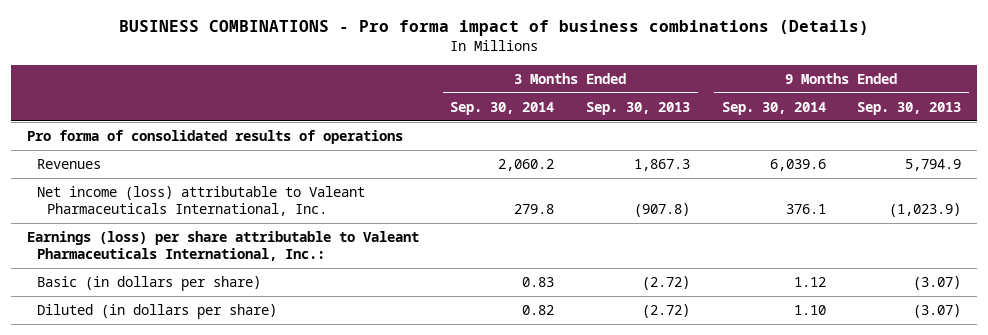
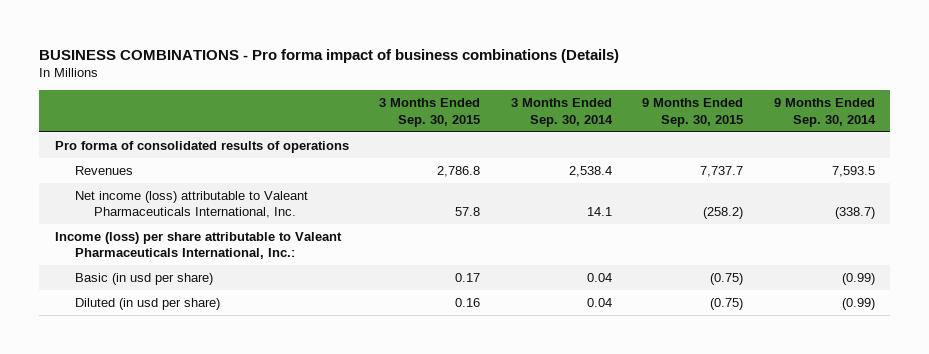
[586,101,691,115] Sep. 30, 2013 -> none
[857,101,962,115] Sep. 30, 2013 -> none
none -> [379,98,481,127] 3 Months Ended Sep. 30, 2015
none -> [642,98,744,127] 9 Months Ended Sep. 30, 2015
[498,158,555,171] 2,060.2 -> [568,166,612,178] 2,538.4
[769,158,826,171] 6,039.6 -> [831,166,875,178] 7,593.5
[514,204,555,215] 279.8 -> [586,207,612,217] 14.1
[785,204,826,215] 376.1 -> [834,207,875,220] (338.7)
[26,230,419,262] Earnings (loss) per share attributable to Valeant Pharmaceuticals International, Inc.: -> [54,232,342,260] Income (loss) per share attributable to Valeant Pharmaceuticals International, Inc.:
[37,275,262,291] Basic (in dollars per share) -> [74,273,213,286] Basic (in usd per share)
[522,276,555,287] 0.83 -> [586,273,612,283] 0.04
[793,276,826,287] 1.12 -> [841,273,875,286] (0.99)
[37,303,278,319] Diluted (in dollars per share) -> [74,298,220,311] Diluted (in usd per share)
[522,304,555,315] 0.82 -> [586,298,612,308] 0.04
[793,304,826,315] 1.10 -> [841,298,875,311] (0.99)

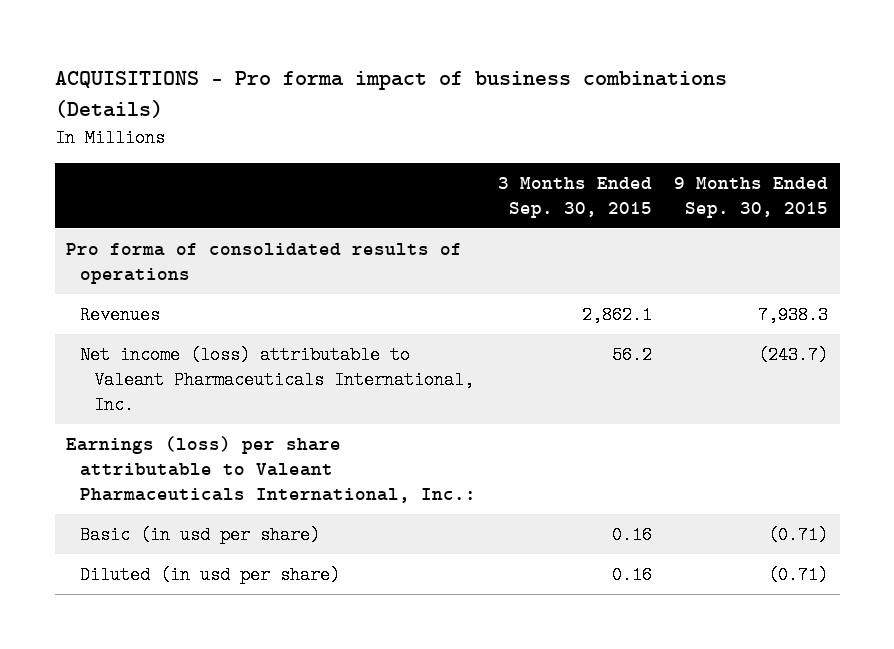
[39,48,620,63] BUSINESS COMBINATIONS - Pro forma impact of business combinations (Details) -> [54,71,727,119] ACQUISITIONS - Pro forma impact of business combinations (Details)
[510,98,613,127] 3 Months Ended Sep. 30, 2014 -> none
[773,98,876,127] 9 Months Ended Sep. 30, 2014 -> none
[437,166,481,178] 2,786.8 -> [582,306,653,325] 2,862.1
[700,166,744,178] 7,737.7 -> [758,306,829,325] 7,938.3
[455,207,481,217] 57.8 -> [612,346,653,365] 56.2
[703,207,744,220] (258.2) -> [758,346,829,365] (243.7)
[54,232,342,260] Income (loss) per share attributable to Valeant Pharmaceuticals International, Inc.: -> [65,436,476,503] Earnings (loss) per share attributable to Valeant Pharmaceuticals International, Inc.:
[455,273,481,283] 0.17 -> [612,526,653,545] 0.16
[710,273,744,286] (0.75) -> [768,526,829,545] (0.71)
[710,298,744,311] (0.75) -> [768,566,829,585] (0.71)

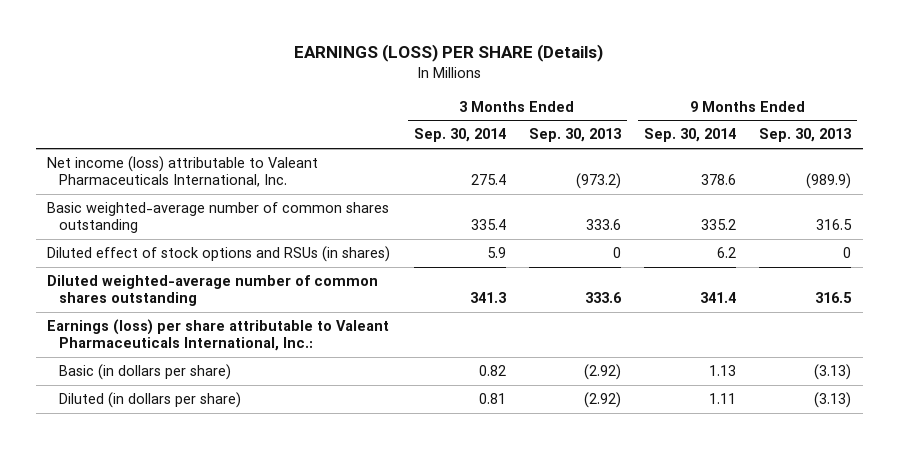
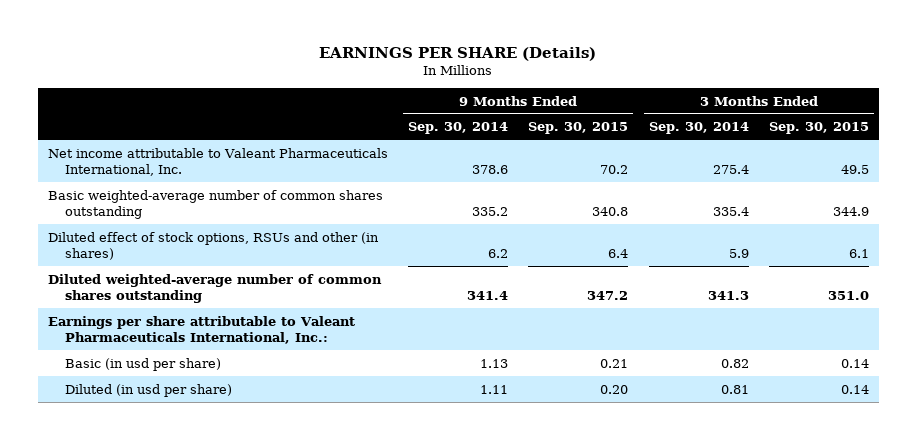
[294,44,604,63] EARNINGS (LOSS) PER SHARE (Details) -> [319,46,597,61] EARNINGS PER SHARE (Details)
[528,128,621,143] Sep. 30, 2013 -> none
[759,128,852,143] Sep. 30, 2013 -> none
none -> [528,122,629,135] Sep. 30, 2015
none -> [768,122,869,135] Sep. 30, 2015
[47,156,319,188] Net income (loss) attributable to Valeant Pharmaceuticals International, Inc. -> [47,147,388,177] Net income attributable to Valeant Pharmaceuticals International, Inc.
[47,246,391,263] Diluted effect of stock options and RSUs (in shares) -> [47,231,379,261] Diluted effect of stock options, RSUs and other (in shares)
[47,319,390,352] Earnings (loss) per share attributable to Valeant Pharmaceuticals International, Inc.: -> [47,315,355,345] Earnings per share attributable to Valeant Pharmaceuticals International, Inc.:
[59,364,232,381] Basic (in dollars per share) -> [64,357,221,371] Basic (in usd per share)
[59,392,242,409] Diluted (in dollars per share) -> [64,383,232,397] Diluted (in usd per share)

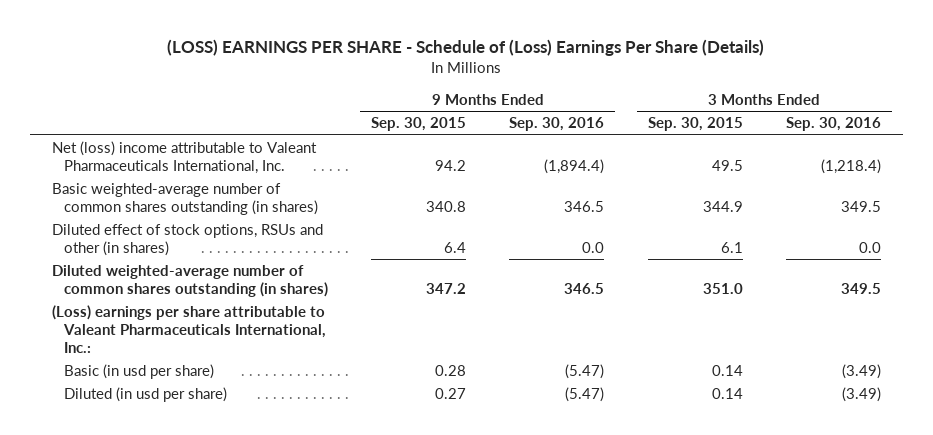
[319,46,597,61] EARNINGS PER SHARE (Details) -> [167,39,765,57] (LOSS) EARNINGS PER SHARE - Schedule of (Loss) Earnings Per Share (Details)
[408,122,509,135] Sep. 30, 2014 -> none
[648,122,749,135] Sep. 30, 2014 -> none
none -> [509,117,605,132] Sep. 30, 2016
none -> [786,117,882,132] Sep. 30, 2016
[47,147,388,177] Net income attributable to Valeant Pharmaceuticals International, Inc. -> [51,140,317,174] Net (loss) income attributable to Valeant Pharmaceuticals International, Inc.
[600,165,629,175] 70.2 -> [435,159,467,171] 94.2
[47,189,383,220] Basic weighted-average number of common shares outstanding -> [51,182,318,215] Basic weighted-average number of common shares outstanding (in shares)
[47,273,382,304] Diluted weighted-average number of common shares outstanding -> [51,264,328,297] Diluted weighted-average number of common shares outstanding (in shares)
[47,315,355,345] Earnings per share attributable to Valeant Pharmaceuticals International, Inc.: -> [51,304,326,354] (Loss) earnings per share attributable to Valeant Pharmaceuticals International, Inc.:
[600,358,629,368] 0.21 -> [435,364,467,376] 0.28
[600,384,629,394] 0.20 -> [435,387,467,399] 0.27

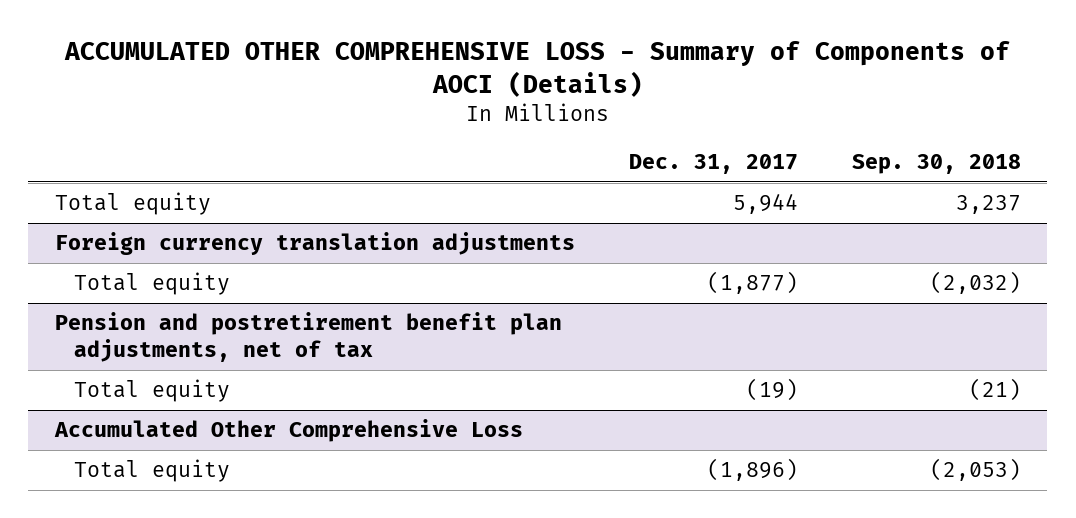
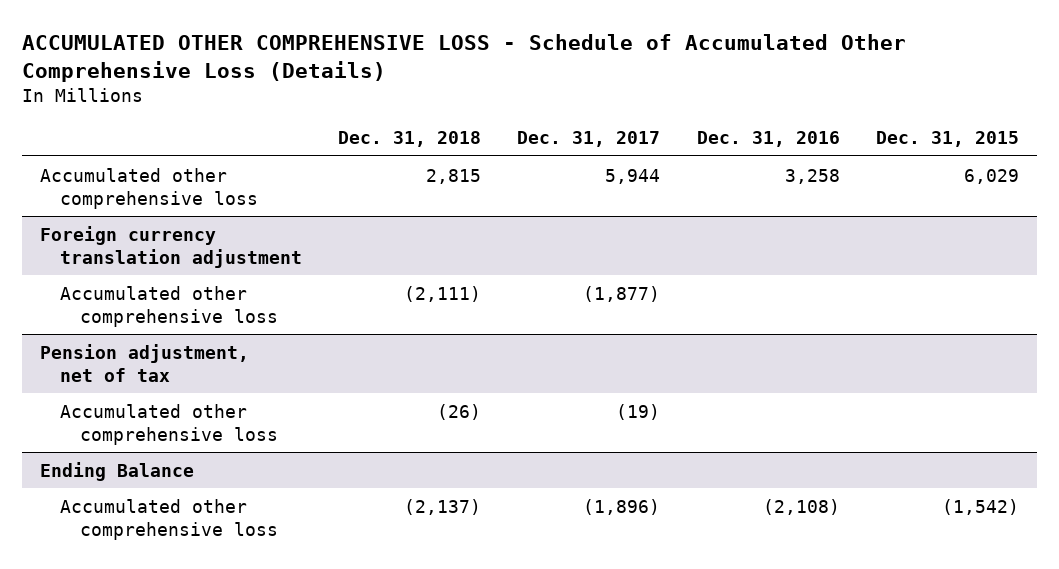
[63,41,1010,97] ACCUMULATED OTHER COMPREHENSIVE LOSS - Summary of Components of AOCI (Details) -> [21,33,906,82] ACCUMULATED OTHER COMPREHENSIVE LOSS - Schedule of Accumulated Other Comprehensive Loss (Details)
[851,154,1021,175] Sep. 30, 2018 -> none
none -> [338,131,482,148] Dec. 31, 2018
none -> [696,131,840,148] Dec. 31, 2016
none -> [876,131,1020,148] Dec. 31, 2015
[54,192,211,216] Total equity -> [40,167,258,209] Accumulated other comprehensive loss
[54,232,575,256] Foreign currency translation adjustments -> [40,225,302,268] Foreign currency translation adjustment
[73,272,230,296] Total equity -> [59,285,278,327] Accumulated other comprehensive loss
[54,312,562,363] Pension and postretirement benefit plan adjustments, net of tax -> [40,343,250,382] Pension adjustment, net of tax
[73,379,230,403] Total equity -> [59,403,278,445] Accumulated other comprehensive loss
[53,419,523,443] Accumulated Other Comprehensive Loss -> [40,461,195,481] Ending Balance
[73,459,230,483] Total equity -> [59,498,278,540] Accumulated other comprehensive loss

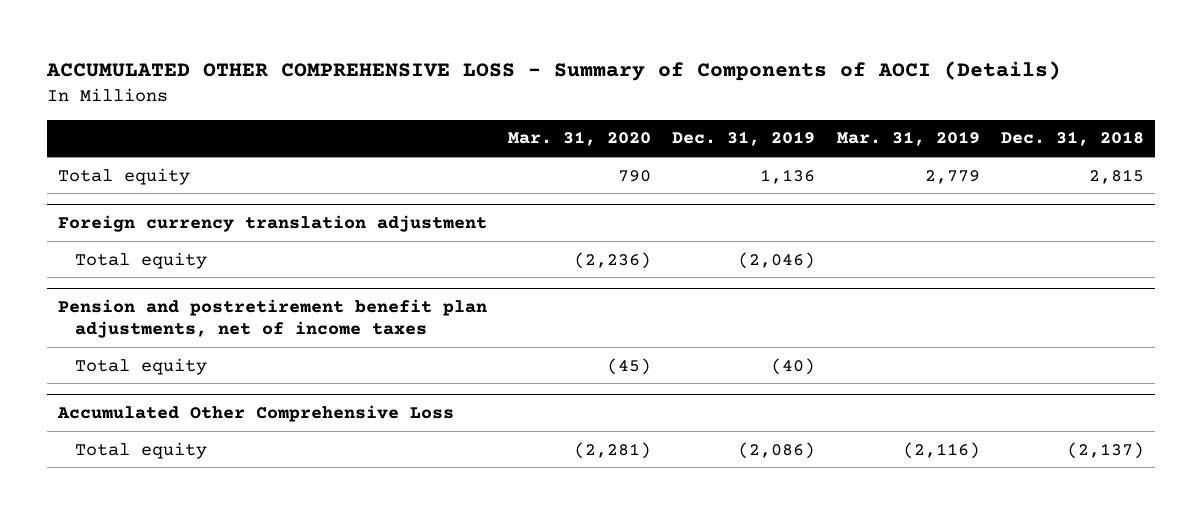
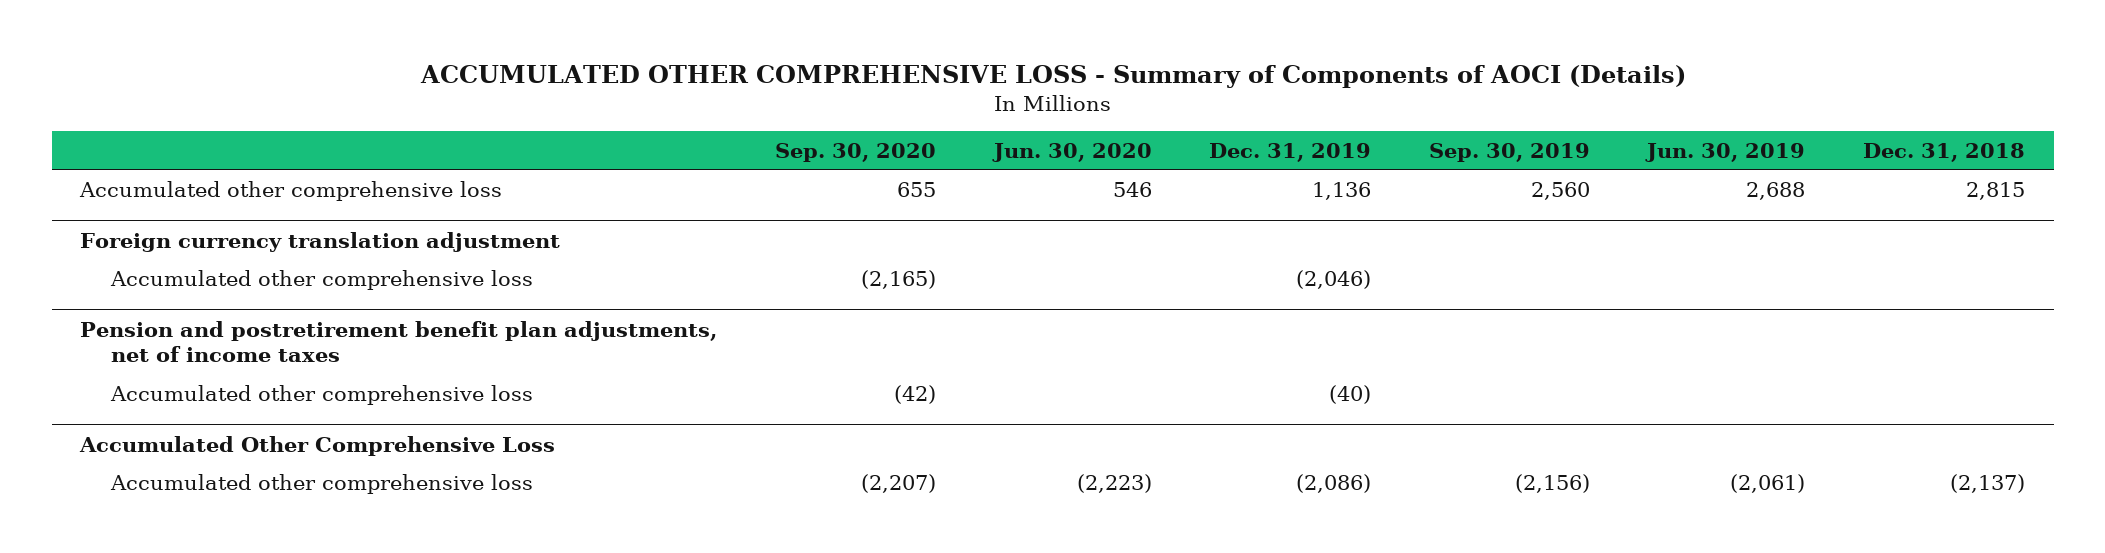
[508,131,652,147] Mar. 31, 2020 -> none
[836,131,980,147] Mar. 31, 2019 -> none
none -> [775,142,937,162] Sep. 30, 2020
none -> [991,142,1152,162] Jun. 30, 2020
none -> [1428,142,1590,162] Sep. 30, 2019
none -> [1645,142,1806,162] Jun. 30, 2019
[57,167,190,185] Total equity -> [79,180,503,201] Accumulated other comprehensive loss
[75,251,208,269] Total equity -> [110,269,534,290] Accumulated other comprehensive loss
[75,357,208,375] Total equity -> [110,384,534,405] Accumulated other comprehensive loss
[75,441,208,459] Total equity -> [110,473,534,494] Accumulated other comprehensive loss

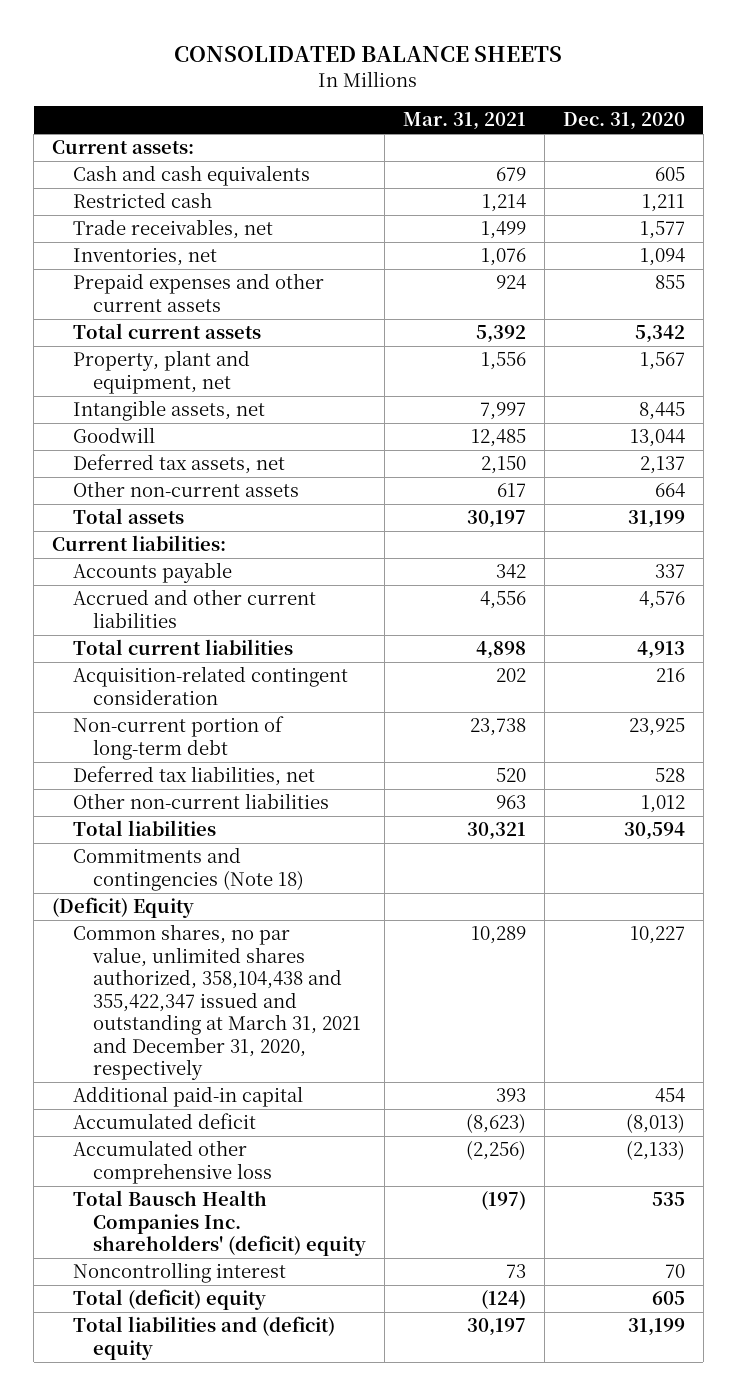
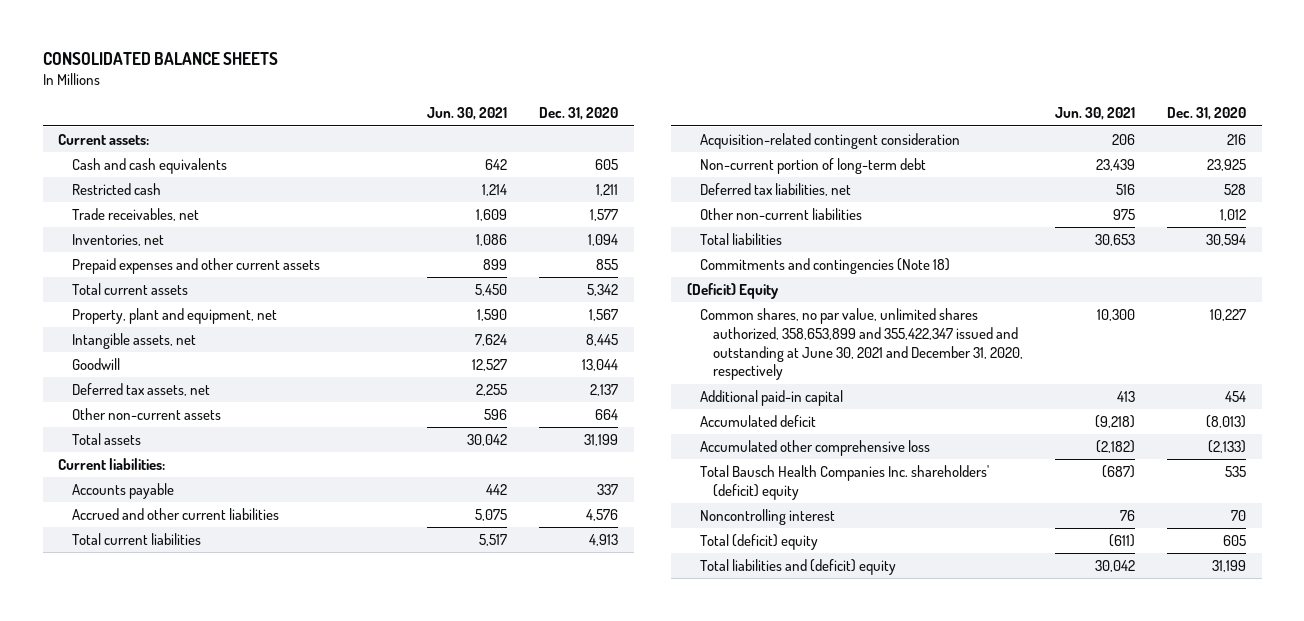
[403,112,527,131] Mar. 31, 2021 -> none
none -> [426,107,507,121] Jun. 30, 2021
[72,924,362,1081] Common shares, no par value, unlimited shares authorized, 358,104,438 and 355,422,347 issued and outstanding at March 31, 2021 and December 31, 2020, respectively -> [699,308,1023,381] Common shares, no par value, unlimited shares authorized, 358,653,899 and 355,422,347 issued and outstanding at June 30, 2021 and December 31, 2020, respectively

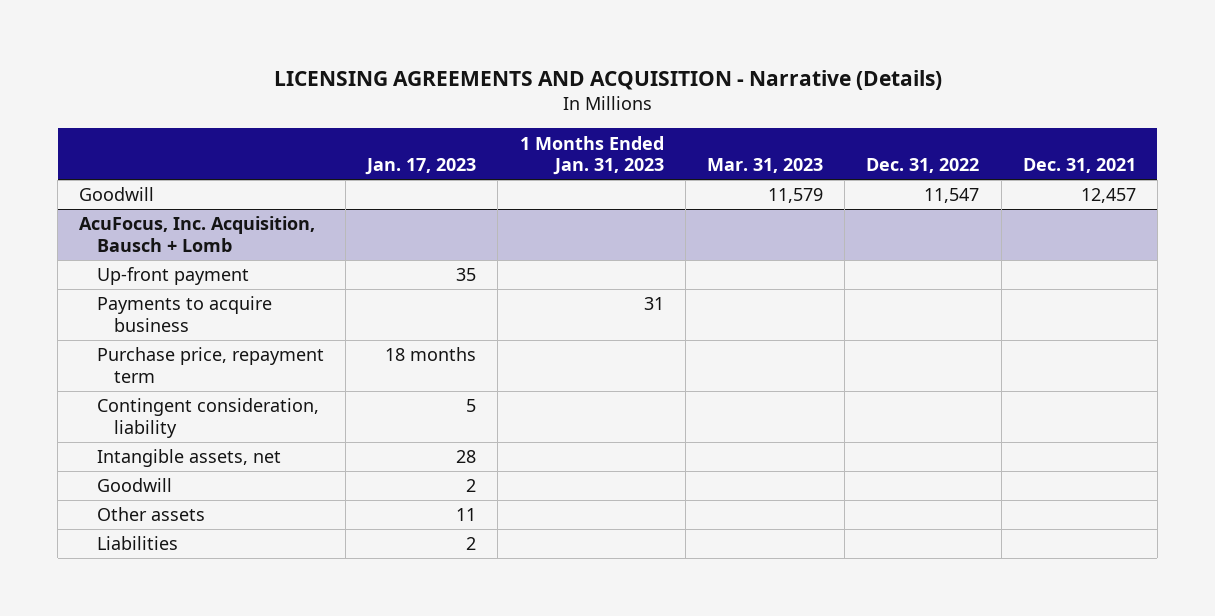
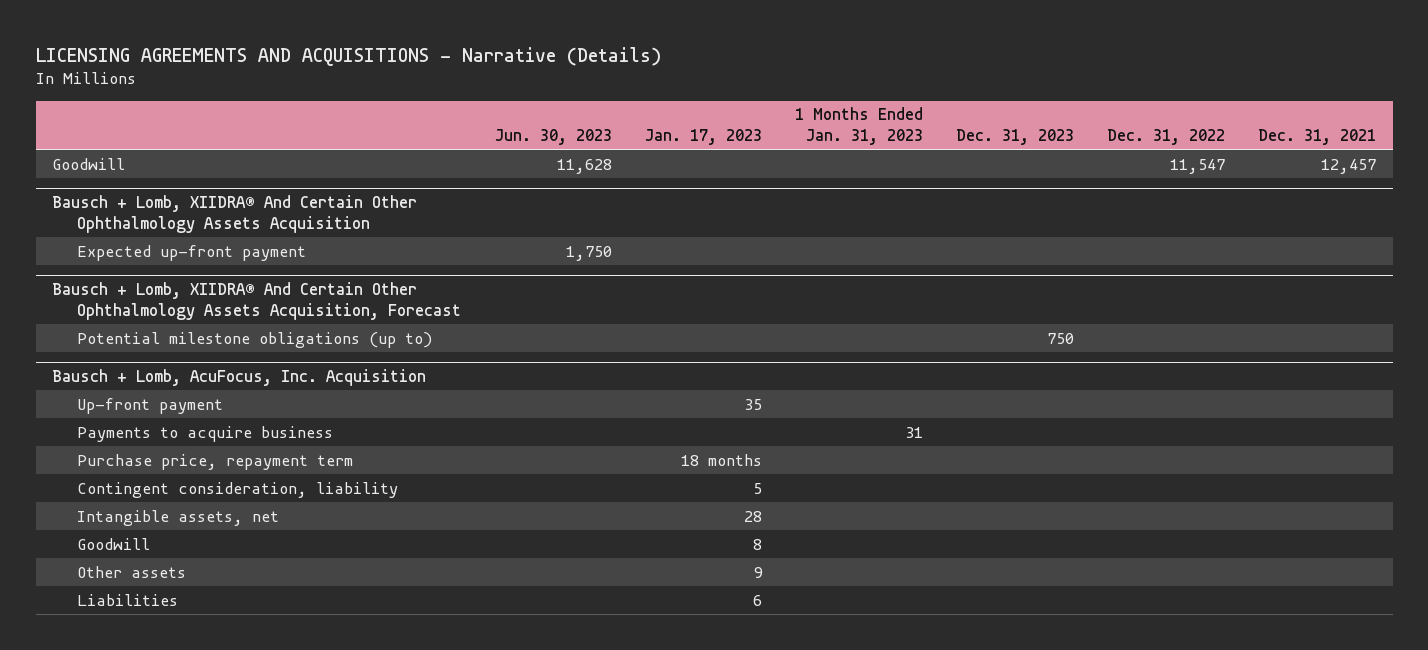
[273,69,942,90] LICENSING AGREEMENTS AND ACQUISITION - Narrative (Details) -> [35,46,661,66] LICENSING AGREEMENTS AND ACQUISITIONS - Narrative (Details)
[706,158,823,174] Mar. 31, 2023 -> none
none -> [494,129,612,146] Jun. 30, 2023
none -> [955,129,1074,146] Dec. 31, 2023
none -> [52,194,418,233] Bausch + Lomb, XIIDRA® And Certain Other Ophthalmology Assets Acquisition
none -> [77,244,307,261] Expected up-front payment
none -> [52,281,462,320] Bausch + Lomb, XIIDRA® And Certain Other Ophthalmology Assets Acquisition, Forecast
none -> [77,331,433,348] Potential milestone obligations (up to)
[79,216,316,252] AcuFocus, Inc. Acquisition, Bausch + Lomb -> [52,368,427,386] Bausch + Lomb, AcuFocus, Inc. Acquisition
[466,479,477,493] 2 -> [752,538,762,550] 8
[456,508,477,522] 11 -> [752,566,763,578] 9
[466,537,477,551] 2 -> [752,594,762,606] 6

